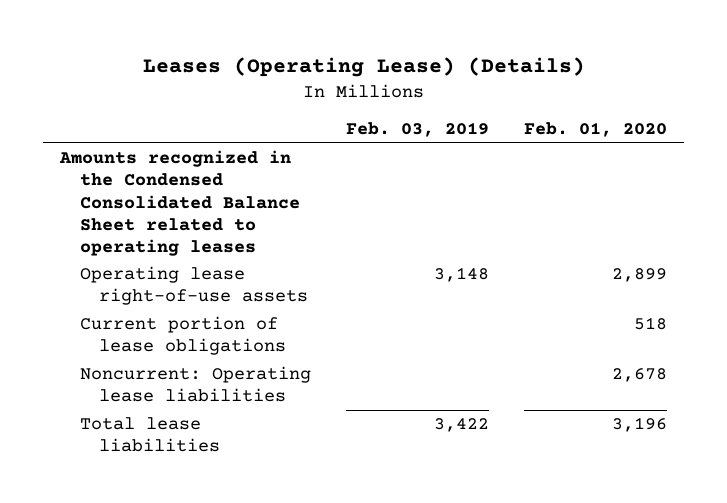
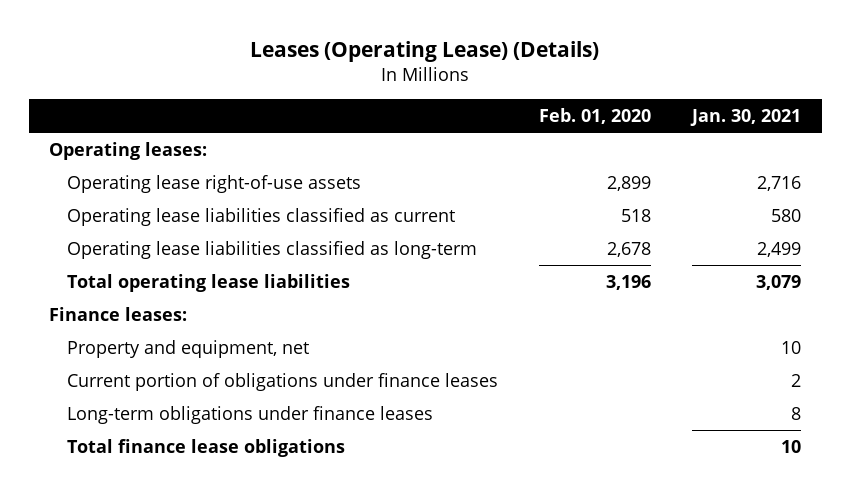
[345,122,489,138] Feb. 03, 2019 -> none
none -> [690,109,802,127] Jan. 30, 2021
[59,150,300,256] Amounts recognized in the Condensed Consolidated Balance Sheet related to operating leases -> none
none -> [49,141,208,160] Operating leases:
[79,316,286,356] Current portion of lease obligations -> [67,207,456,226] Operating lease liabilities classified as current
[79,366,311,403] Noncurrent: Operating lease liabilities -> [67,240,478,259] Operating lease liabilities classified as long-term
[79,417,220,453] Total lease liabilities -> [67,273,351,292] Total operating lease liabilities
none -> [49,306,188,321] Finance leases:
none -> [67,339,310,358] Property and equipment, net
none -> [67,372,499,391] Current portion of obligations under finance leases
none -> [67,405,434,424] Long-term obligations under finance leases
none -> [67,438,346,457] Total finance lease obligations

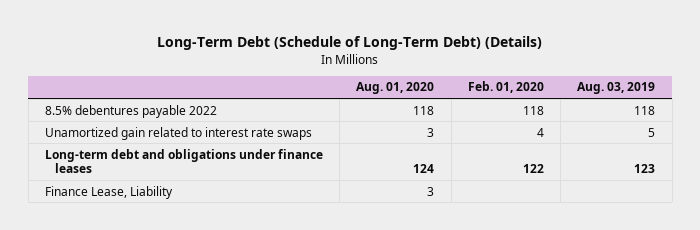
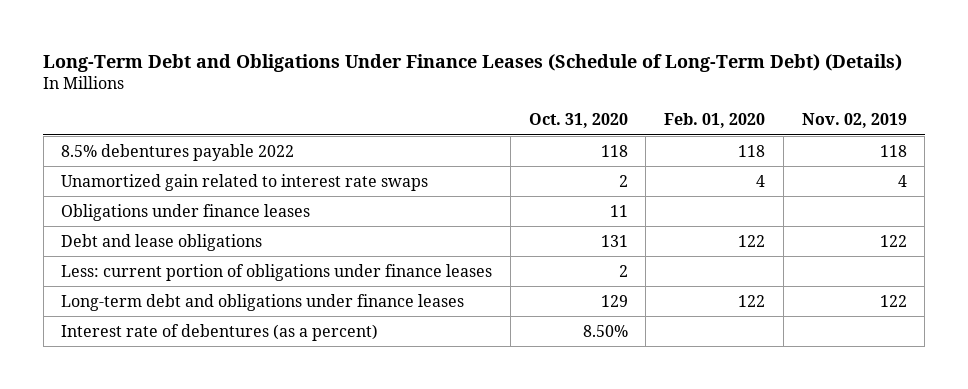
[157,36,543,51] Long-Term Debt (Schedule of Long-Term Debt) (Details) -> [43,53,903,72] Long-Term Debt and Obligations Under Finance Leases (Schedule of Long-Term Debt) (Details)
[356,82,435,95] Aug. 01, 2020 -> none
[577,82,656,95] Aug. 03, 2019 -> none
none -> [528,113,628,129] Oct. 31, 2020
none -> [801,113,907,129] Nov. 02, 2019
none -> [61,203,311,221] Obligations under finance leases
none -> [61,233,263,251] Debt and lease obligations
none -> [61,263,493,281] Less: current portion of obligations under finance leases
[45,185,174,199] Finance Lease, Liability -> none
none -> [61,323,379,341] Interest rate of debentures (as a percent)

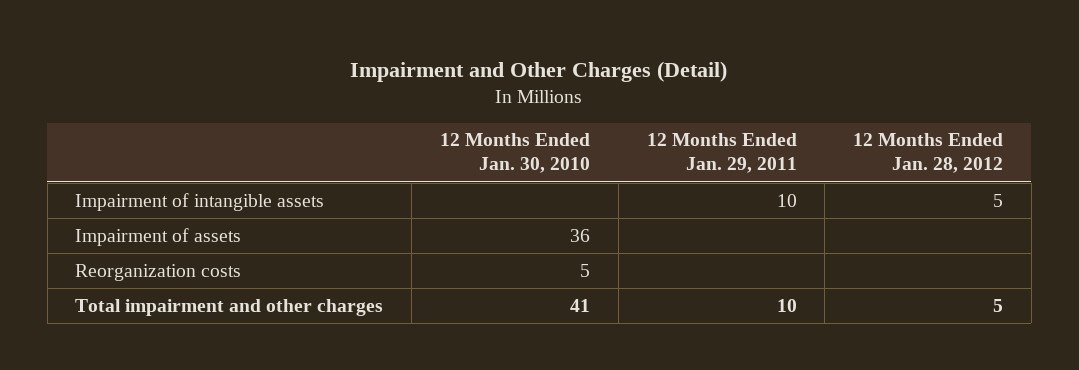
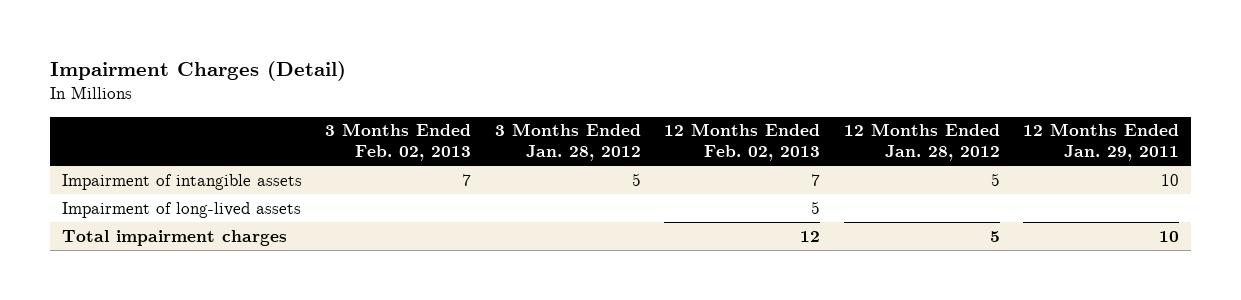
[350,61,728,83] Impairment and Other Charges (Detail) -> [49,61,346,82] Impairment Charges (Detail)
[439,133,590,174] 12 Months Ended Jan. 30, 2010 -> none
none -> [325,123,472,162] 3 Months Ended Feb. 02, 2013
none -> [494,123,641,162] 3 Months Ended Jan. 28, 2012
none -> [664,123,821,162] 12 Months Ended Feb. 02, 2013
[75,263,242,281] Reorganization costs -> none
[75,227,242,246] Impairment of assets -> [61,201,301,218] Impairment of long-lived assets
[75,298,384,316] Total impairment and other charges -> [61,229,287,246] Total impairment charges

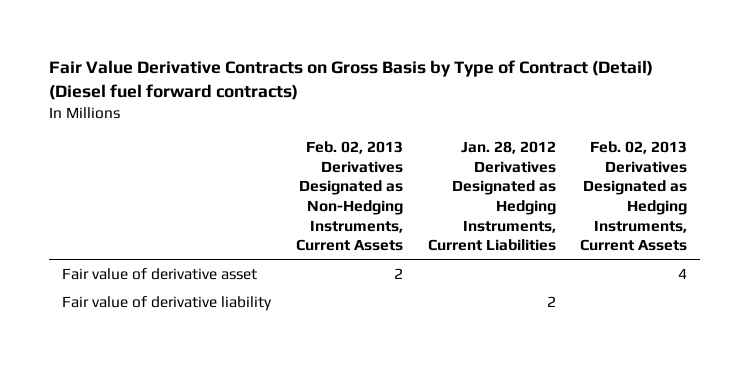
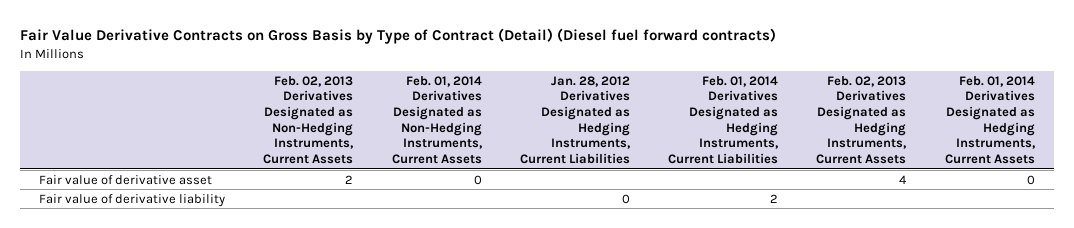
none -> [391,75,482,165] Feb. 01, 2014 Derivatives Designated as Non-Hedging Instruments, Current Assets
none -> [668,75,779,165] Feb. 01, 2014 Derivatives Designated as Hedging Instruments, Current Liabilities
none -> [944,75,1035,165] Feb. 01, 2014 Derivatives Designated as Hedging Instruments, Current Assets
[546,296,556,308] 2 -> [621,193,630,204] 0

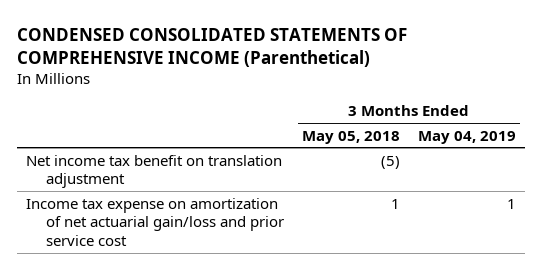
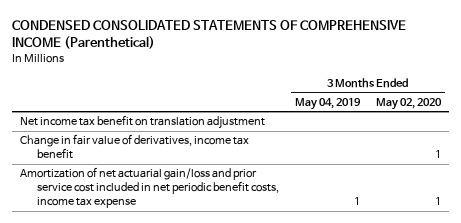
[302,130,401,144] May 05, 2018 -> none
none -> [375,97,442,110] May 02, 2020
none -> [20,134,250,160] Change in fair value of derivatives, income tax benefit
[26,197,285,246] Income tax expense on amortization of net actuarial gain/loss and prior service cost -> [20,167,279,209] Amortization of net actuarial gain/loss and prior service cost included in net periodic benefit costs, income tax expense

